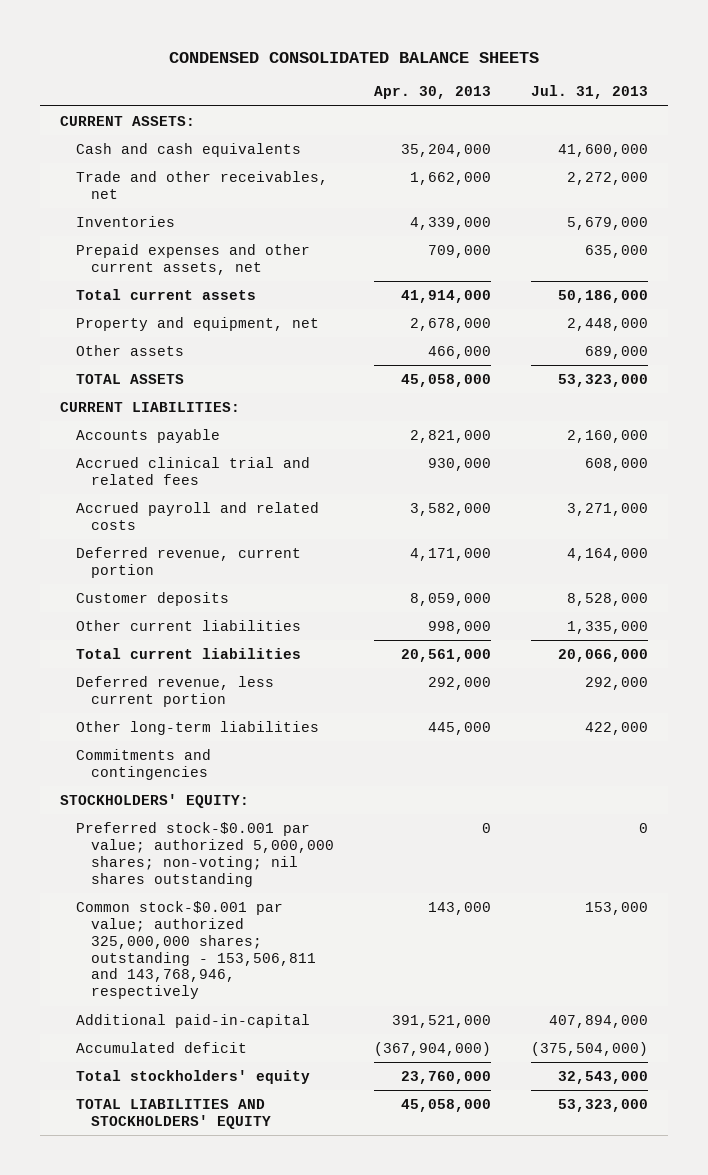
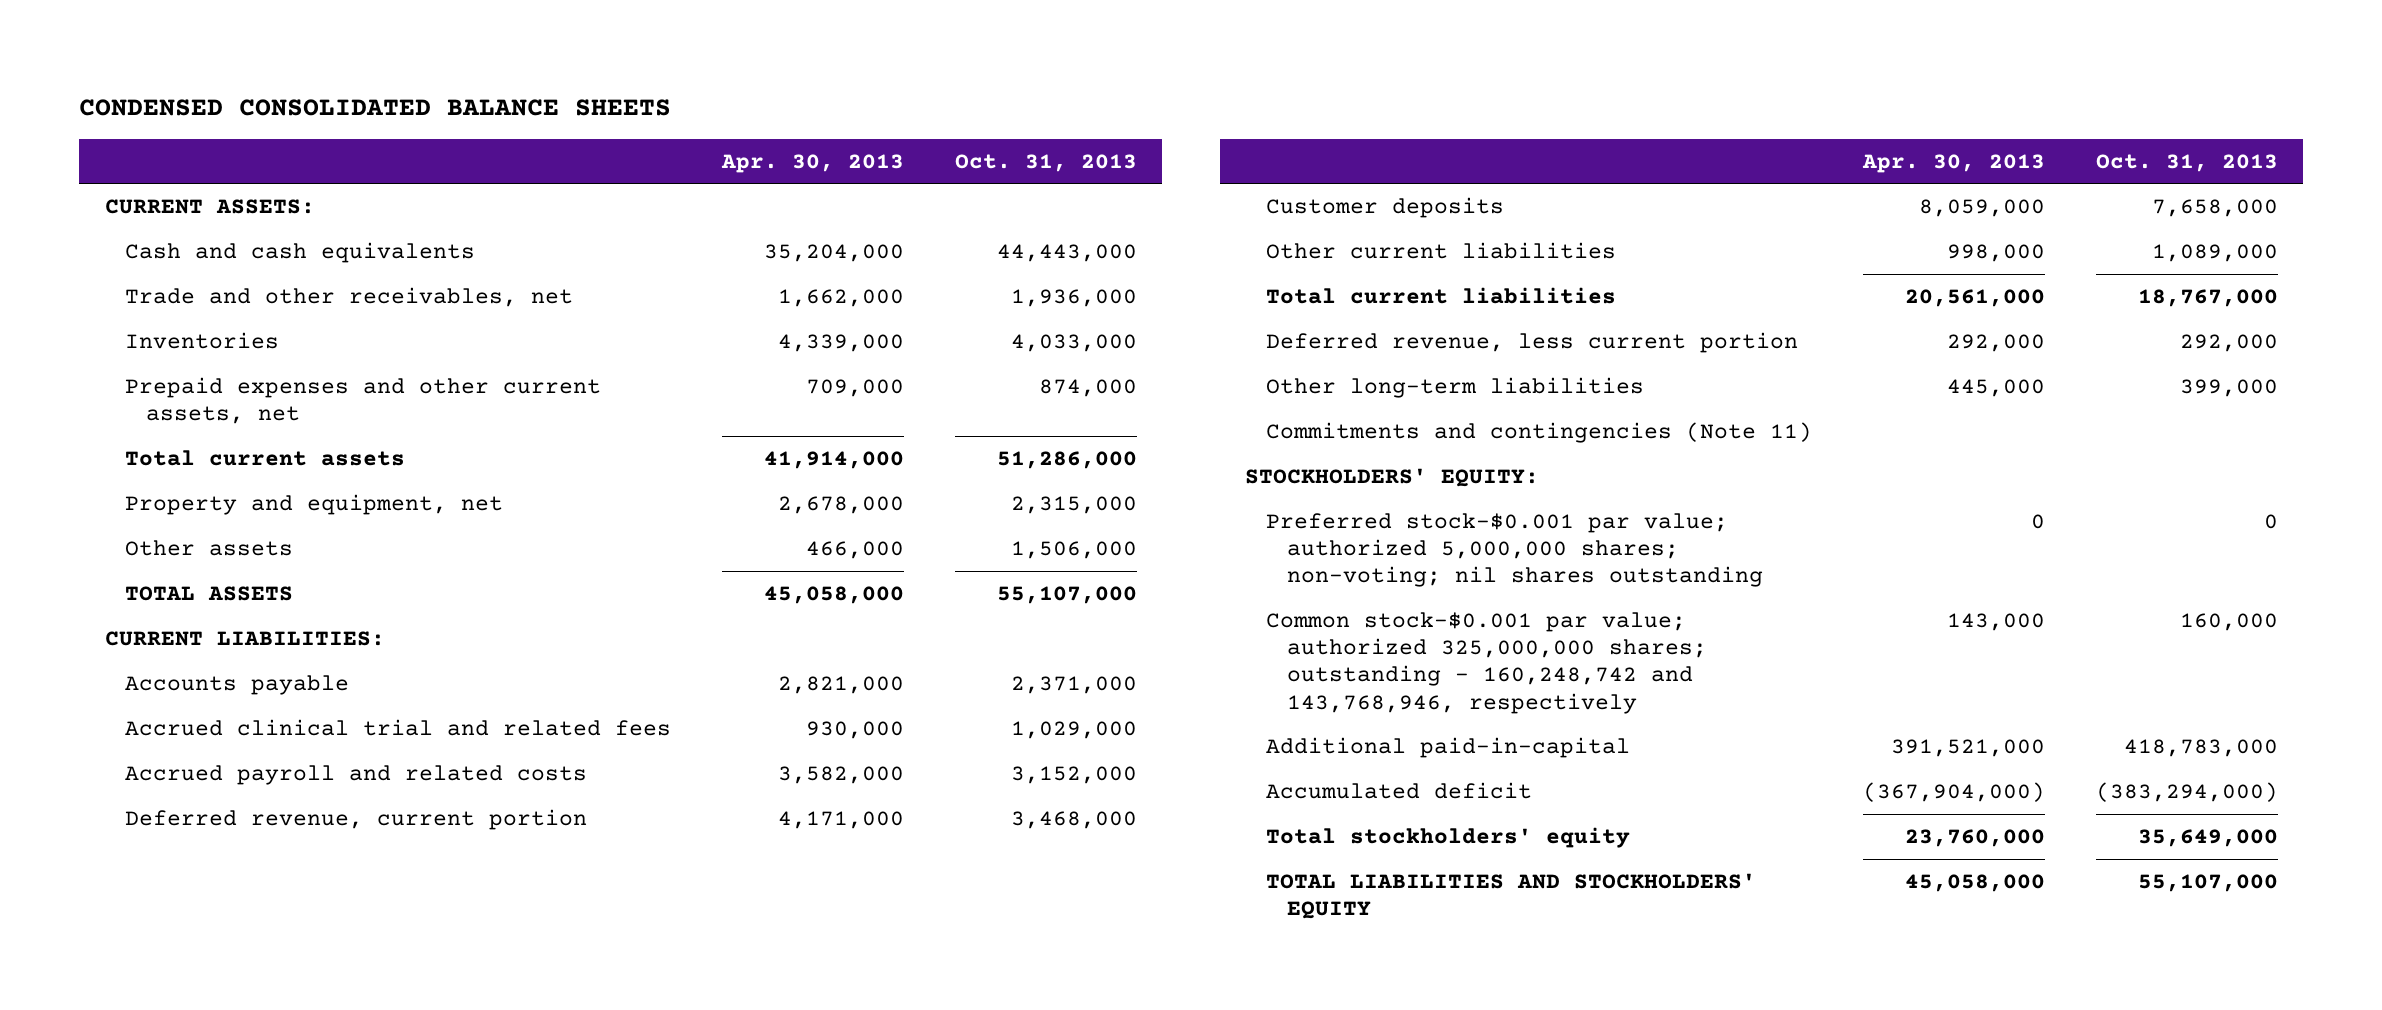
[531,85,649,100] Jul. 31, 2013 -> none
none -> [954,153,1137,172] Oct. 31, 2013
[75,749,211,780] Commitments and contingencies -> [1266,422,1813,444] Commitments and contingencies (Note 11)
[75,901,317,1000] Common stock-$0.001 par value; authorized 325,000,000 shares; outstanding - 153,506,811 and 143,768,946, respectively -> [1266,612,1707,714] Common stock-$0.001 par value; authorized 325,000,000 shares; outstanding - 160,248,742 and 143,768,946, respectively

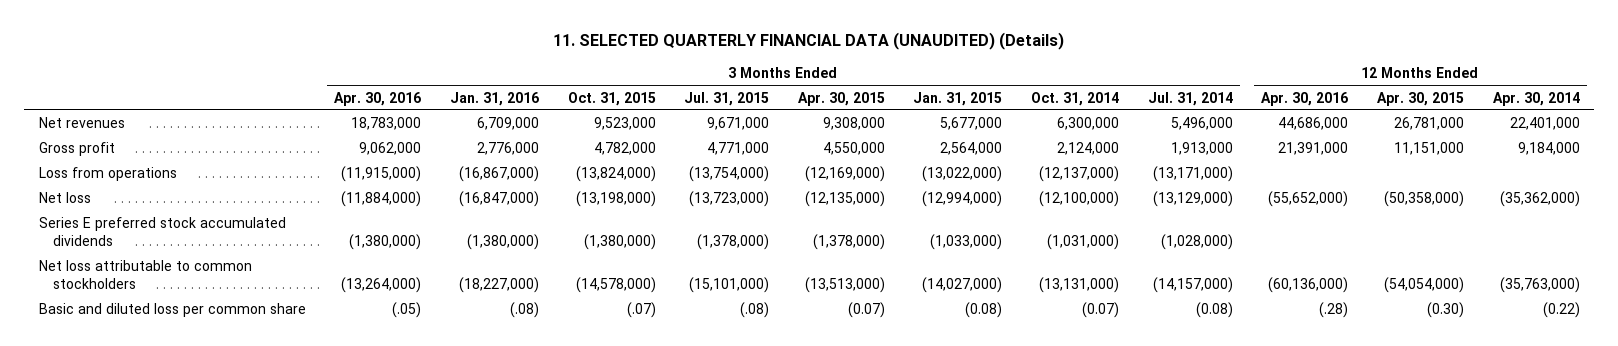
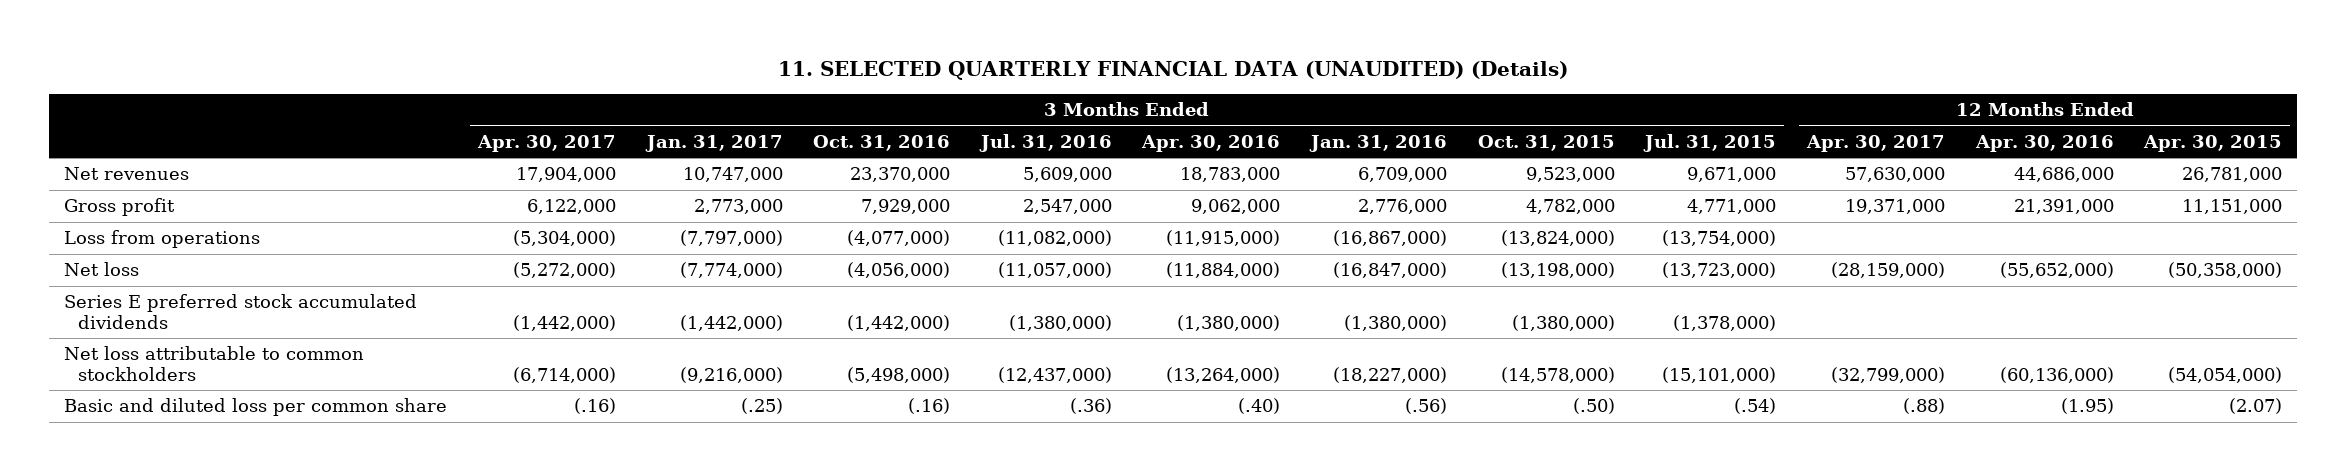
[797,91,885,106] Apr. 30, 2015 -> none
[913,91,1003,106] Jan. 31, 2015 -> none
[1031,91,1120,106] Oct. 31, 2014 -> none
[1147,91,1233,106] Jul. 31, 2014 -> none
[1492,91,1580,106] Apr. 30, 2014 -> none
none -> [476,134,616,152] Apr. 30, 2017
none -> [644,134,783,152] Jan. 31, 2017
none -> [813,134,951,151] Oct. 31, 2016
none -> [978,133,1112,152] Jul. 31, 2016
none -> [1805,134,1945,152] Apr. 30, 2017
[392,302,422,319] (.05) -> [1238,398,1281,415] (.40)
[509,302,539,319] (.08) -> [1405,398,1448,415] (.56)
[626,302,656,319] (.07) -> [1572,398,1615,415] (.50)
[740,302,770,319] (.08) -> [1734,398,1777,415] (.54)
[1319,302,1349,319] (.28) -> [2060,398,2114,415] (1.95)
[1426,302,1464,319] (0.30) -> [2229,398,2283,415] (2.07)

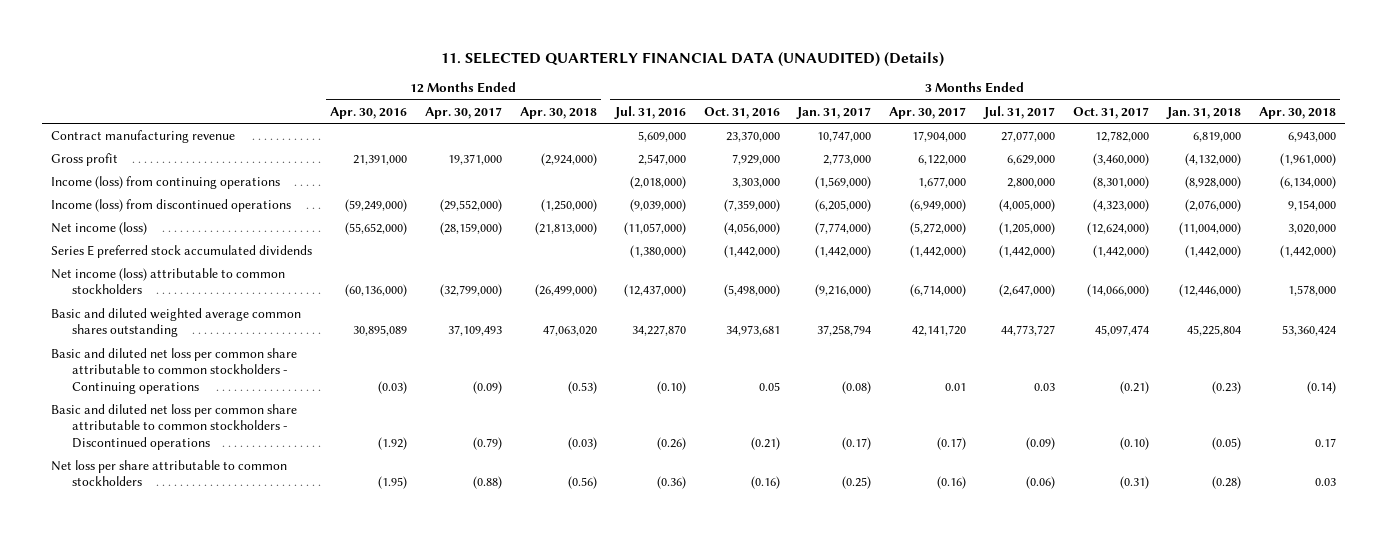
[1141,134,1281,152] Apr. 30, 2016 -> none
[1309,134,1448,152] Jan. 31, 2016 -> none
[1477,134,1615,151] Oct. 31, 2015 -> none
[1643,133,1777,152] Jul. 31, 2015 -> none
[2143,134,2283,152] Apr. 30, 2015 -> none
none -> [519,106,597,119] Apr. 30, 2018
none -> [983,105,1056,119] Jul. 31, 2017
none -> [1072,106,1149,119] Oct. 31, 2017
none -> [1165,106,1241,119] Jan. 31, 2018
none -> [1258,106,1336,119] Apr. 30, 2018
[64,167,190,181] Net revenues -> none
none -> [51,130,236,144] Contract manufacturing revenue
[64,230,261,249] Loss from operations -> [51,176,281,190] Income (loss) from continuing operations
[512,230,616,247] (5,304,000) -> [918,177,967,189] 1,677,000
[679,230,783,247] (7,797,000) -> [815,176,872,190] (1,569,000)
[847,230,951,247] (4,077,000) -> [731,178,780,189] 3,303,000
[997,230,1112,247] (11,082,000) -> [629,176,686,190] (2,018,000)
none -> [51,199,292,213] Income (loss) from discontinued operations
[64,262,140,277] Net loss -> [51,222,148,236] Net income (loss)
[64,346,365,381] Net loss attributable to common stockholders -> [51,268,286,295] Net income (loss) attributable to common stockholders
none -> [51,308,302,338] Basic and diluted weighted average common shares outstanding
none -> [51,348,298,394] Basic and diluted net loss per common share attributable to common stockholders - Continuing operations
none -> [51,404,298,450] Basic and diluted net loss per common share attributable to common stockholders - Discontinued operations
[64,398,448,417] Basic and diluted loss per common share -> [51,460,288,487] Net loss per share attributable to common stockholders
[573,398,616,415] (.16) -> [937,476,967,490] (0.16)
[740,398,783,415] (.25) -> [842,476,872,490] (0.25)
[908,398,951,415] (.16) -> [750,476,780,490] (0.16)
[1069,398,1112,415] (.36) -> [656,476,686,490] (0.36)
[1902,398,1945,415] (.88) -> [472,476,502,490] (0.88)

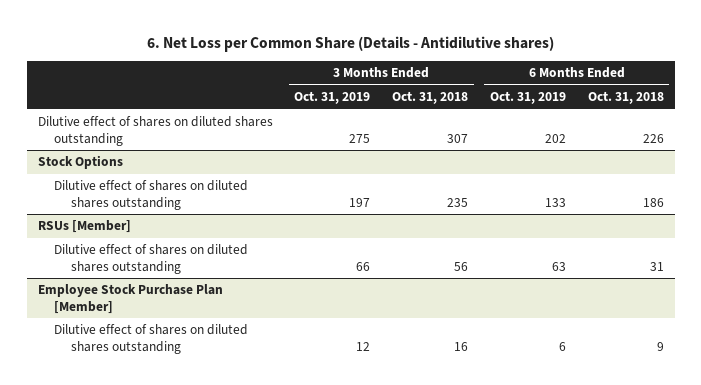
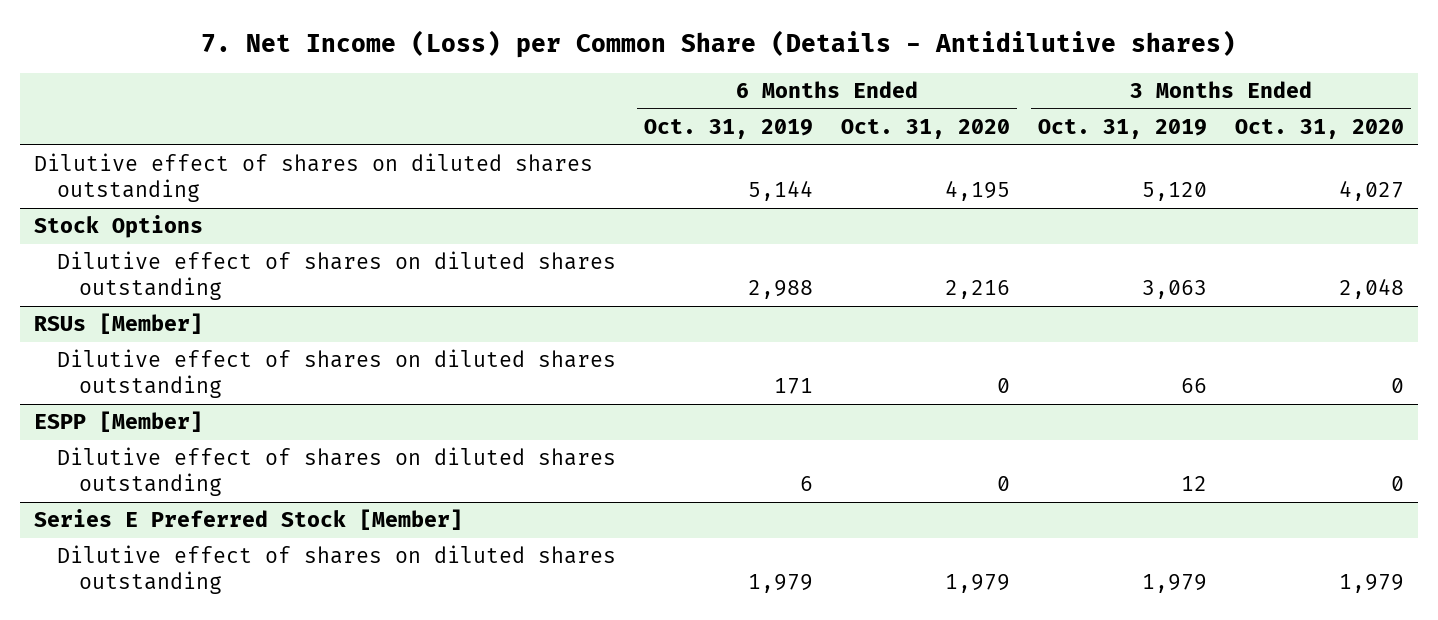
[146,35,554,52] 6. Net Loss per Common Share (Details - Antidilutive shares) -> [201,30,1237,59] 7. Net Income (Loss) per Common Share (Details - Antidilutive shares)
[392,91,469,105] Oct. 31, 2018 -> none
[587,91,664,105] Oct. 31, 2018 -> none
none -> [840,119,1010,140] Oct. 31, 2020
none -> [1235,119,1405,140] Oct. 31, 2020
[349,133,371,143] 275 -> [1142,182,1208,202] 5,120
[544,133,566,143] 202 -> [747,180,813,202] 5,144
[349,197,371,207] 197 -> [1142,280,1208,300] 3,063
[544,197,566,207] 133 -> [747,280,813,300] 2,988
[551,261,566,271] 63 -> [773,378,813,395] 171
[37,284,223,314] Employee Stock Purchase Plan [Member] -> [34,411,204,433] ESPP [Member]
none -> [34,509,464,531] Series E Preferred Stock [Member]
none -> [56,545,616,595] Dilutive effect of shares on diluted shares outstanding

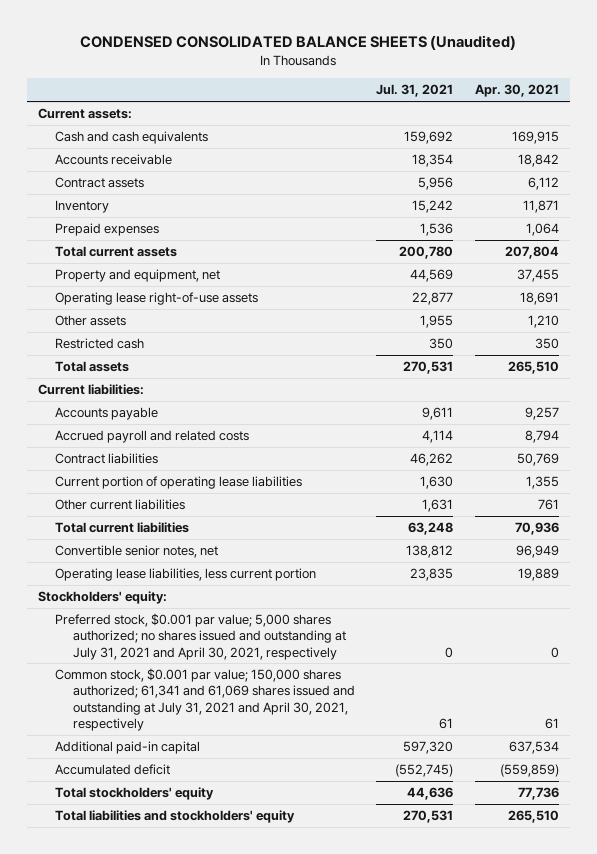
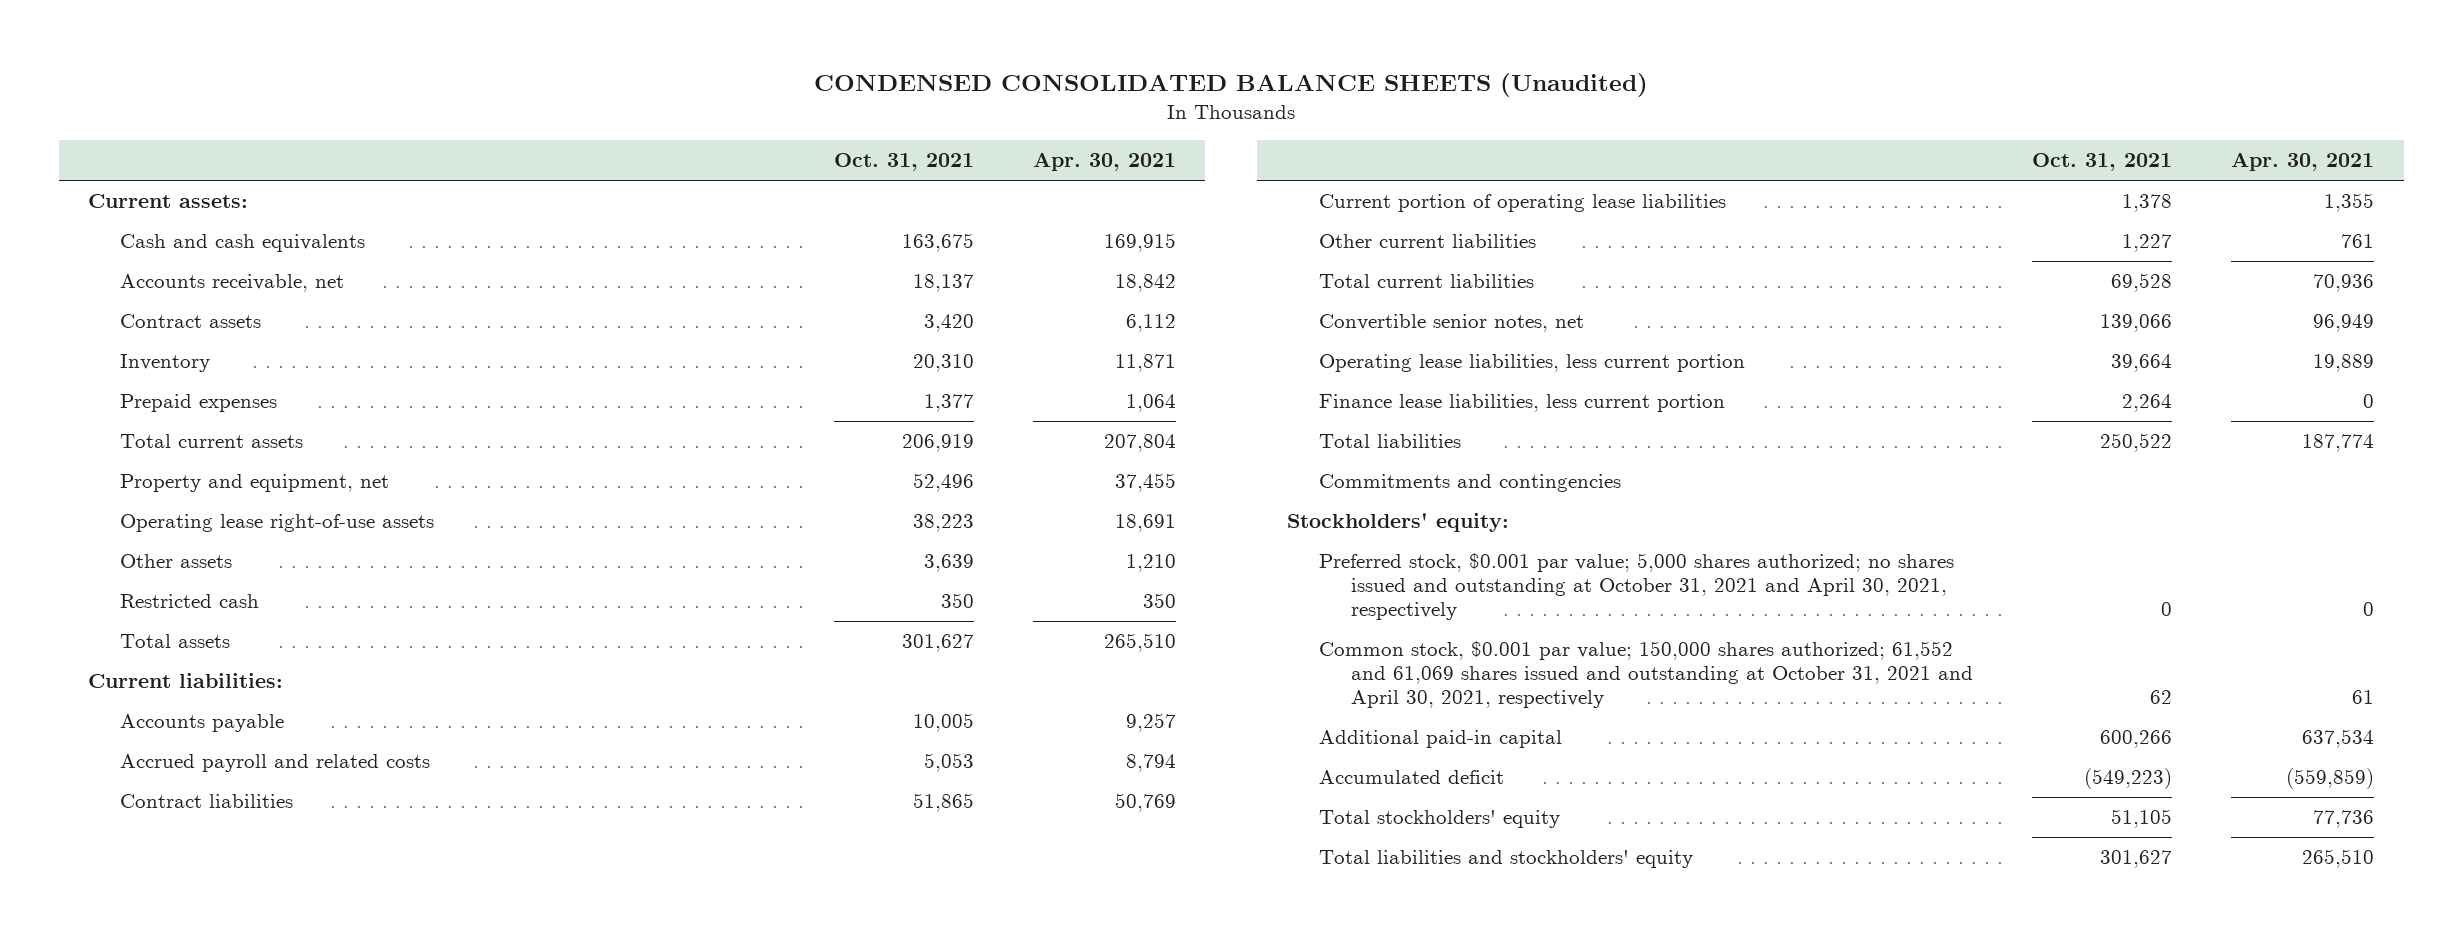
[376,84,454,98] Jul. 31, 2021 -> none
none -> [833,153,974,172] Oct. 31, 2021
[55,154,173,166] Accounts receivable -> [120,274,345,293] Accounts receivable, net
none -> [1318,394,1725,413] Finance lease liabilities, less current portion
none -> [1318,434,1461,449] Total liabilities
none -> [1318,474,1621,493] Commitments and contingencies
[55,613,346,660] Preferred stock, $0.001 par value; 5,000 shares authorized; no shares issued and outstanding at July 31, 2021 and April 30, 2021, respectively -> [1318,553,1954,621] Preferred stock, $0.001 par value; 5,000 shares authorized; no shares issued and outstanding at October 31, 2021 and April 30, 2021, respectively
[55,668,355,731] Common stock, $0.001 par value; 150,000 shares authorized; 61,341 and 61,069 shares issued and outstanding at July 31, 2021 and April 30, 2021, respectively -> [1318,641,1974,709] Common stock, $0.001 par value; 150,000 shares authorized; 61,552 and 61,069 shares issued and outstanding at October 31, 2021 and April 30, 2021, respectively

